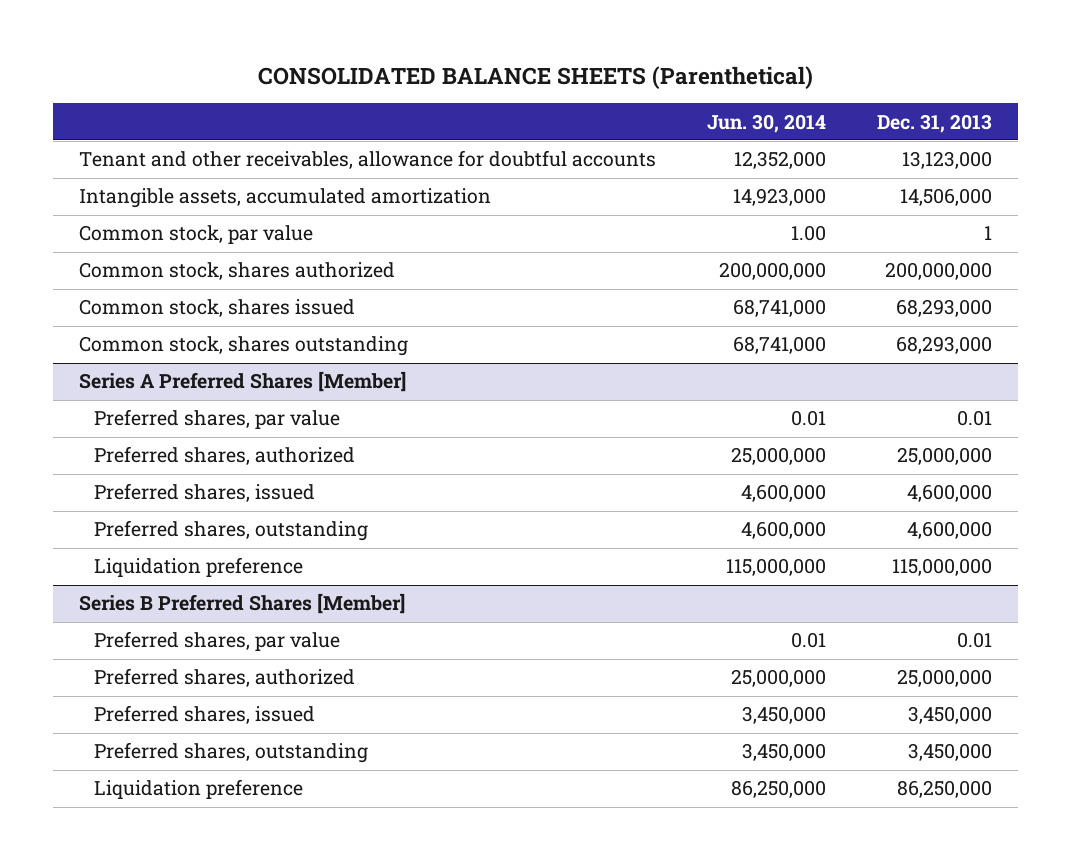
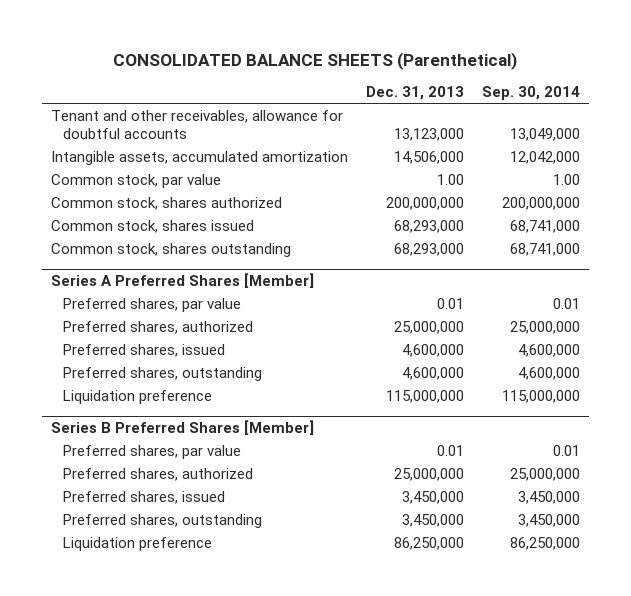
[707,113,827,133] Jun. 30, 2014 -> none
none -> [481,86,580,101] Sep. 30, 2014
[984,226,993,241] 1 -> [436,173,464,185] 1.00

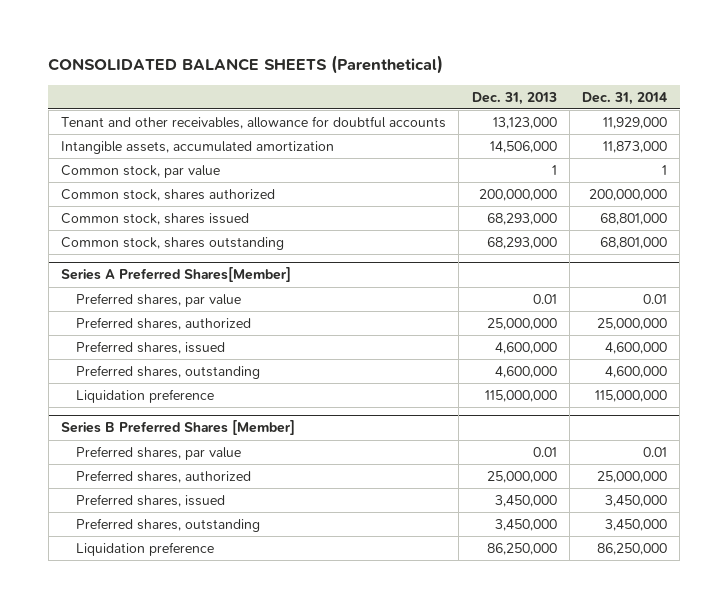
[481,86,580,101] Sep. 30, 2014 -> none
none -> [582,91,668,105] Dec. 31, 2014
[436,173,464,185] 1.00 -> [551,165,557,176] 1
[51,272,315,288] Series A Preferred Shares [Member] -> [61,267,292,283] Series A Preferred Shares[Member]

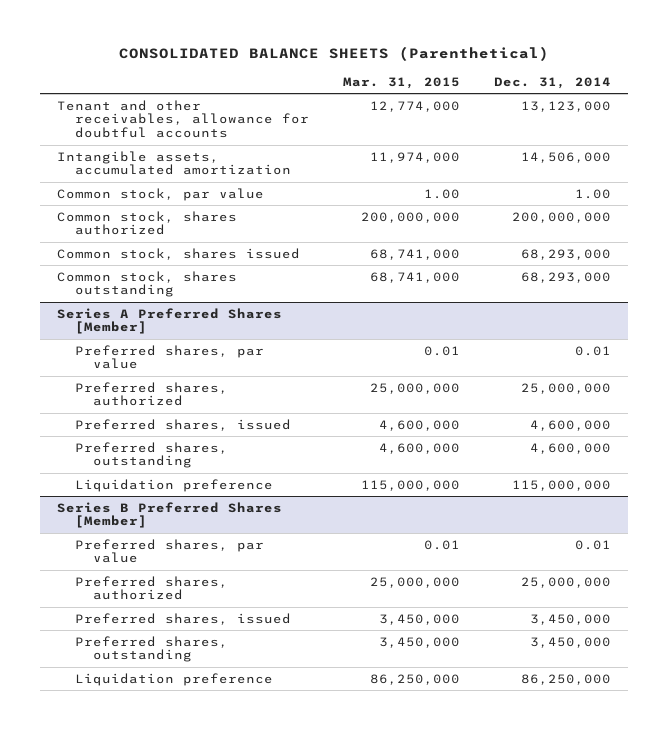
[471,91,557,105] Dec. 31, 2013 -> none
none -> [343,76,461,89] Mar. 31, 2015
[603,117,668,130] 11,929,000 -> [521,100,612,112] 13,123,000
[603,141,668,154] 11,873,000 -> [521,151,612,163] 14,506,000
[662,165,668,176] 1 -> [575,188,612,199] 1.00
[600,213,668,226] 68,801,000 -> [521,248,612,260] 68,293,000
[600,237,668,250] 68,801,000 -> [521,271,612,283] 68,293,000
[61,267,292,283] Series A Preferred Shares[Member] -> [56,307,282,335] Series A Preferred Shares [Member]

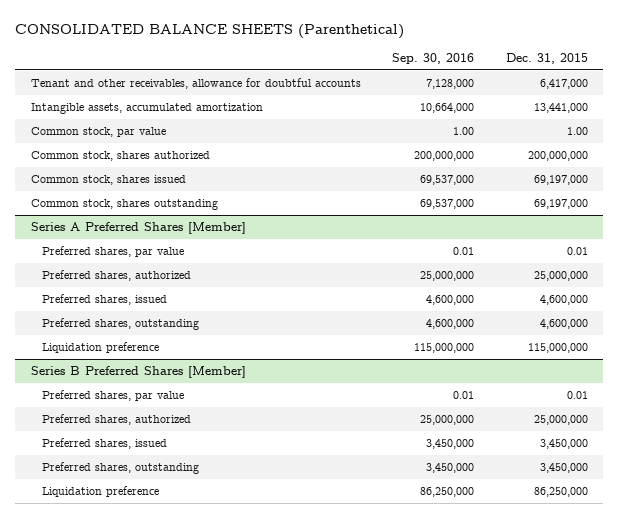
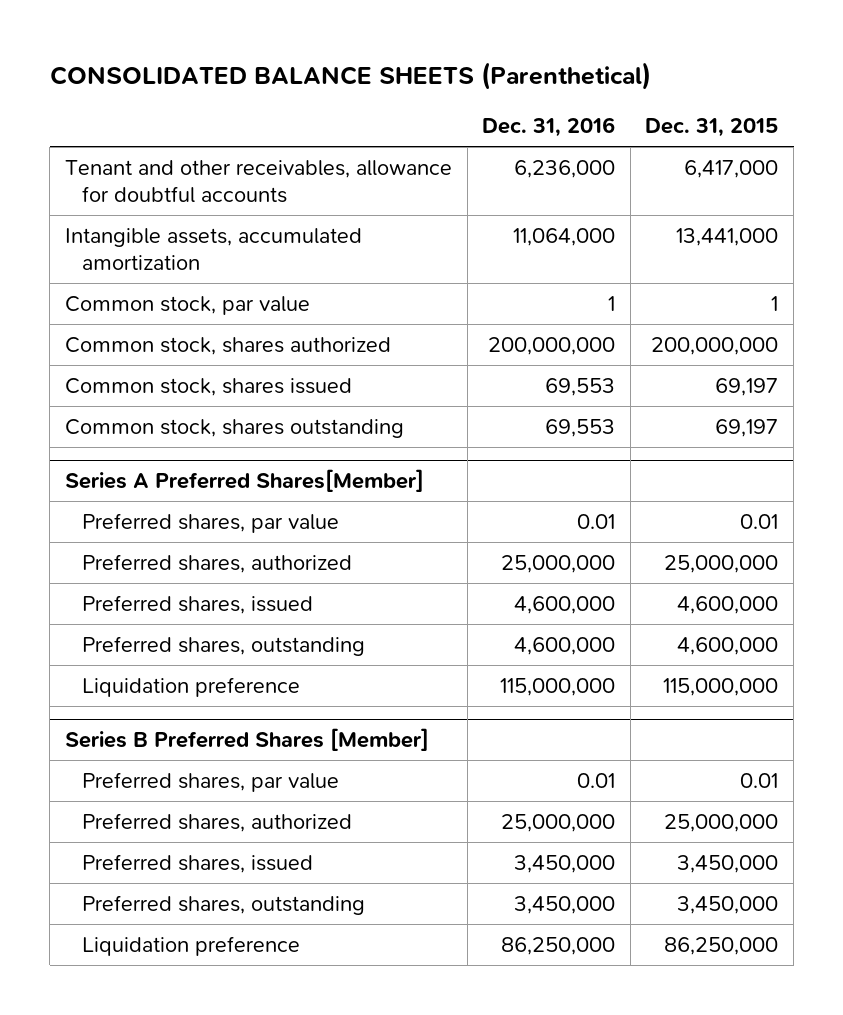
[392,53,475,65] Sep. 30, 2016 -> none
none -> [482,117,616,138] Dec. 31, 2016
[566,127,588,136] 1.00 -> [771,295,779,311] 1
[533,175,588,186] 69,197,000 -> [715,377,779,396] 69,197
[533,199,588,210] 69,197,000 -> [715,418,779,437] 69,197
[30,222,246,235] Series A Preferred Shares [Member] -> [64,469,424,493] Series A Preferred Shares[Member]

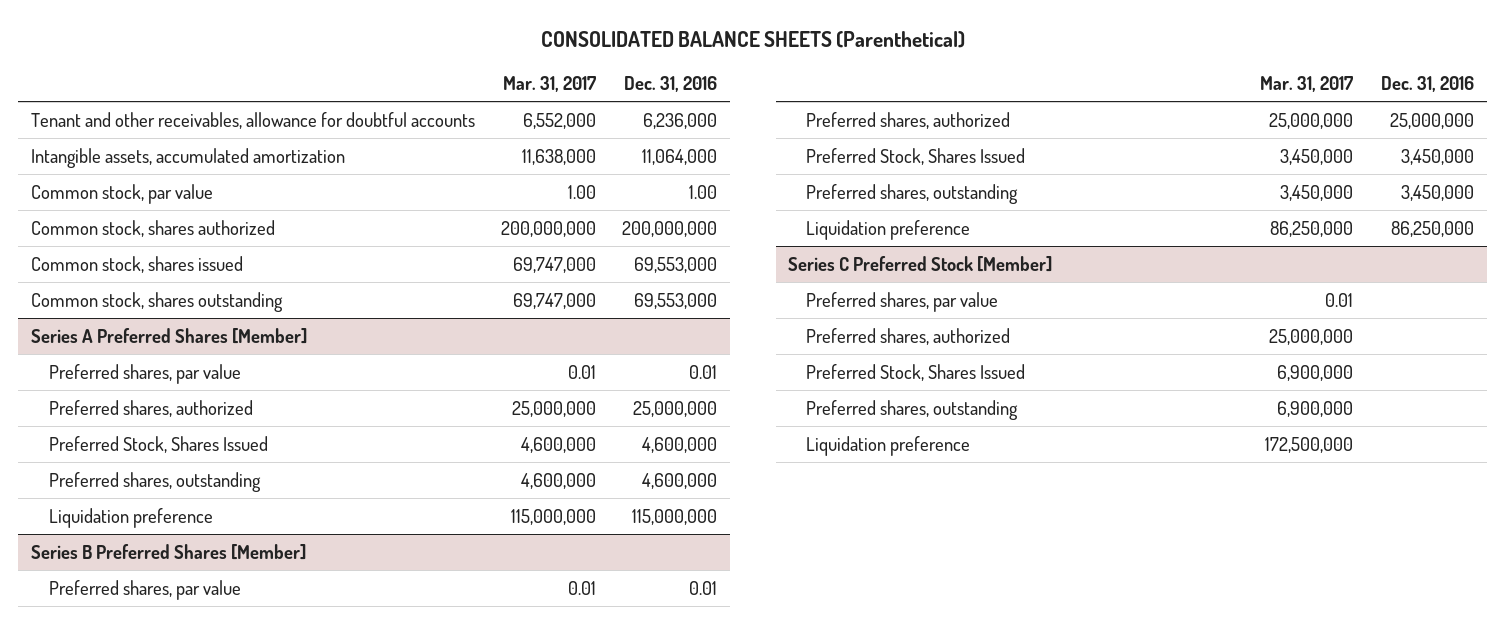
[645,118,779,138] Dec. 31, 2015 -> none
none -> [503,75,597,92] Mar. 31, 2017
[608,295,616,311] 1 -> [688,184,717,199] 1.00
[545,377,616,396] 69,553 -> [633,256,717,273] 69,553,000
[545,418,616,437] 69,553 -> [633,292,717,309] 69,553,000
[64,469,424,493] Series A Preferred Shares[Member] -> [31,327,308,344] Series A Preferred Shares [Member]
[81,594,313,614] Preferred shares, issued -> [48,435,268,453] Preferred Stock, Shares Issued
[81,853,313,873] Preferred shares, issued -> [805,147,1025,165] Preferred Stock, Shares Issued
none -> [788,255,1053,272] Series C Preferred Stock [Member]
none -> [805,291,998,312] Preferred shares, par value
none -> [805,327,1010,345] Preferred shares, authorized
none -> [805,363,1025,381] Preferred Stock, Shares Issued
none -> [805,399,1018,420] Preferred shares, outstanding
none -> [805,435,970,456] Liquidation preference

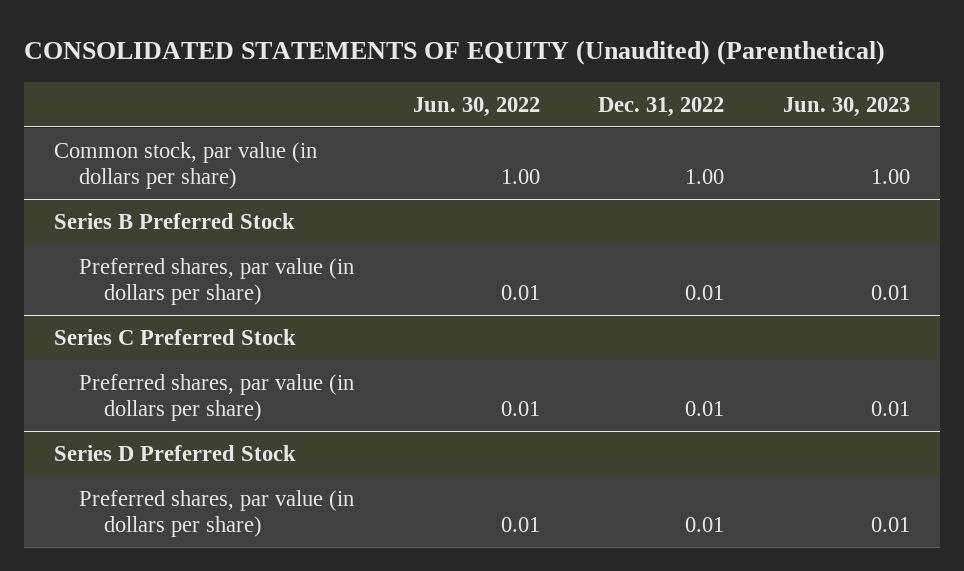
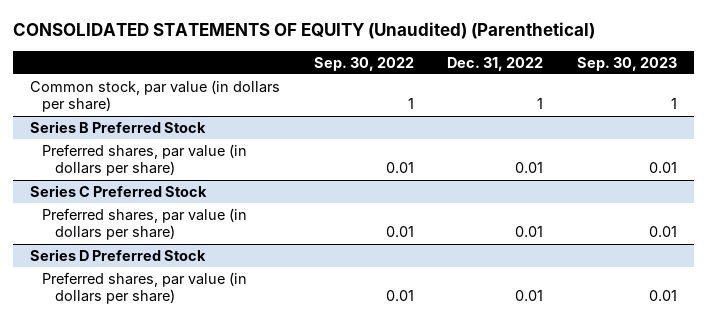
[412,96,540,117] Jun. 30, 2022 -> none
[783,96,911,117] Jun. 30, 2023 -> none
none -> [313,56,414,71] Sep. 30, 2022
none -> [577,56,678,71] Sep. 30, 2023
[685,169,725,185] 1.00 -> [537,98,544,110] 1

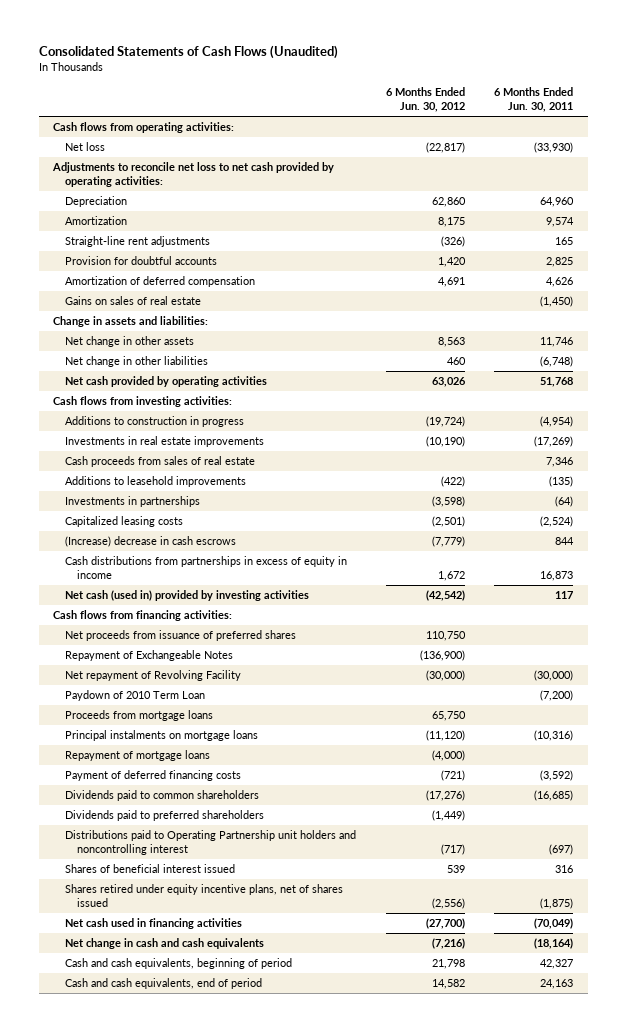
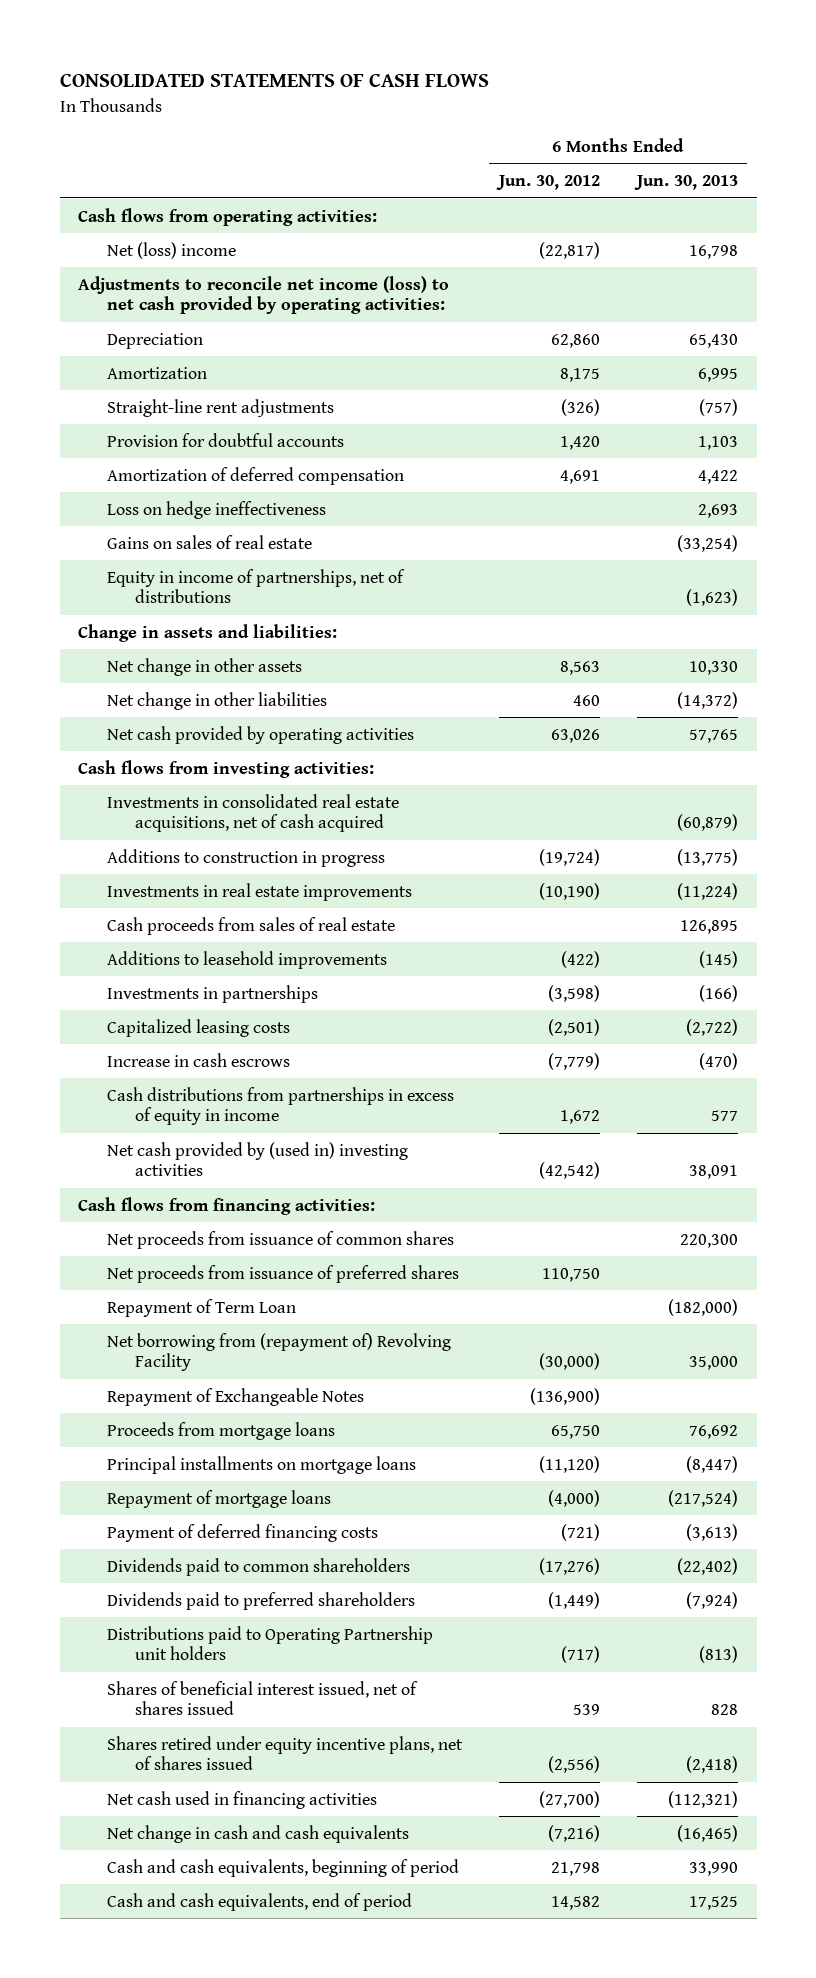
[38,44,338,59] Consolidated Statements of Cash Flows (Unaudited) -> [59,74,489,88] CONSOLIDATED STATEMENTS OF CASH FLOWS
[494,87,574,113] 6 Months Ended Jun. 30, 2011 -> none
none -> [634,175,739,191] Jun. 30, 2013
[65,142,106,152] Net loss -> [106,241,236,259] Net (loss) income
[52,162,335,187] Adjustments to reconcile net loss to net cash provided by operating activities: -> [78,275,450,315] Adjustments to reconcile net income (loss) to net cash provided by operating activities:
none -> [106,500,326,519] Loss on hedge ineffectiveness
none -> [106,568,405,604] Equity in income of partnerships, net of distributions
none -> [106,793,399,833] Investments in consolidated real estate acquisitions, net of cash acquired
[65,536,237,548] (Increase) decrease in cash escrows -> [106,1052,290,1067] Increase in cash escrows
[65,590,310,602] Net cash (used in) provided by investing activities -> [106,1141,408,1177] Net cash provided by (used in) investing activities
none -> [106,1230,454,1249] Net proceeds from issuance of common shares
none -> [106,1298,296,1317] Repayment of Term Loan
none -> [106,1332,451,1372] Net borrowing from (repayment of) Revolving Facility
[65,670,242,682] Net repayment of Revolving Facility -> none
[65,690,206,702] Paydown of 2010 Term Loan -> none
[65,730,259,742] Principal instalments on mortgage loans -> [106,1455,416,1474] Principal installments on mortgage loans
[65,830,357,855] Distributions paid to Operating Partnership unit holders and noncontrolling interest -> [106,1625,433,1661] Distributions paid to Operating Partnership unit holders
[65,864,236,874] Shares of beneficial interest issued -> [106,1680,418,1716] Shares of beneficial interest issued, net of shares issued

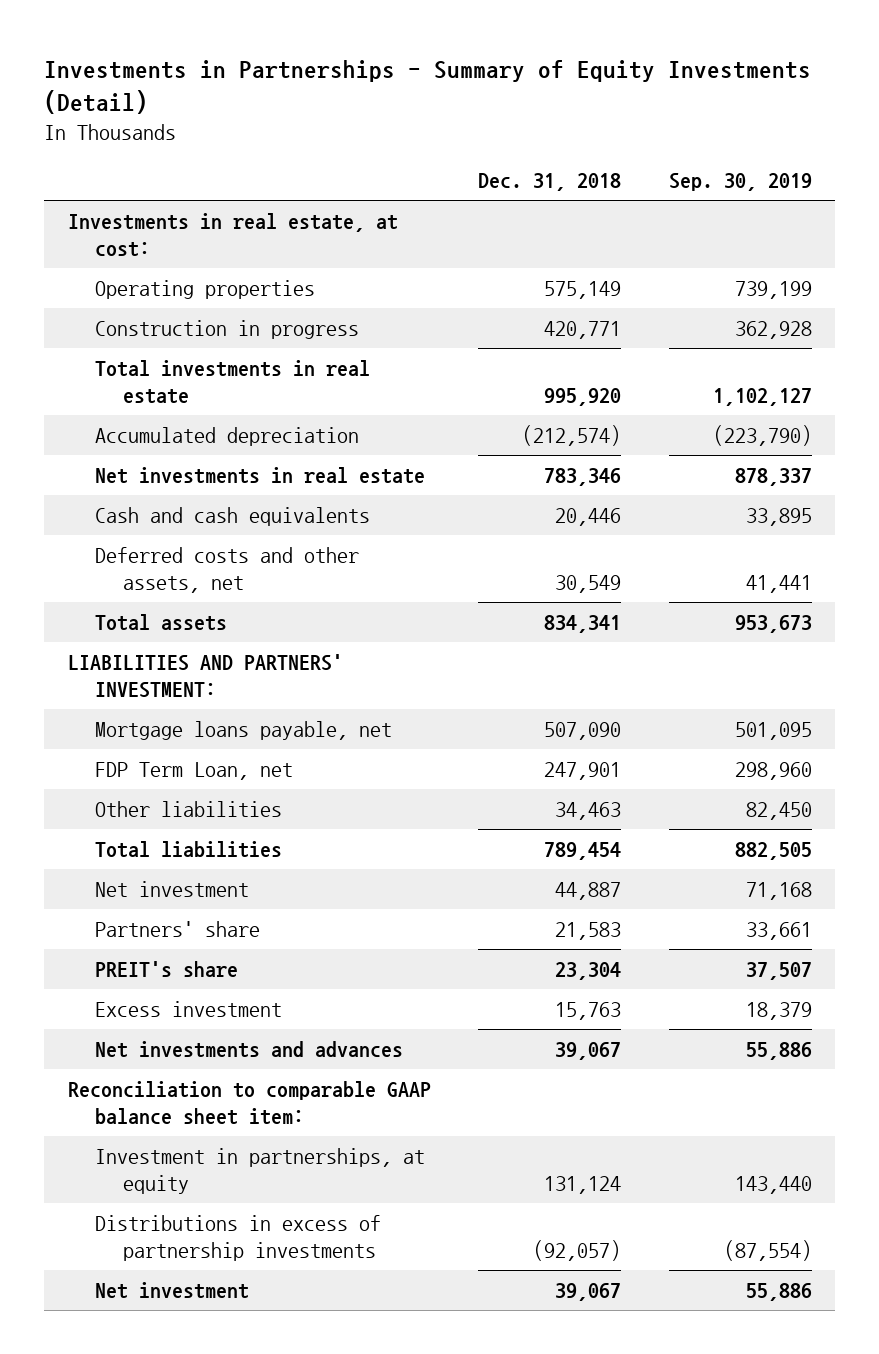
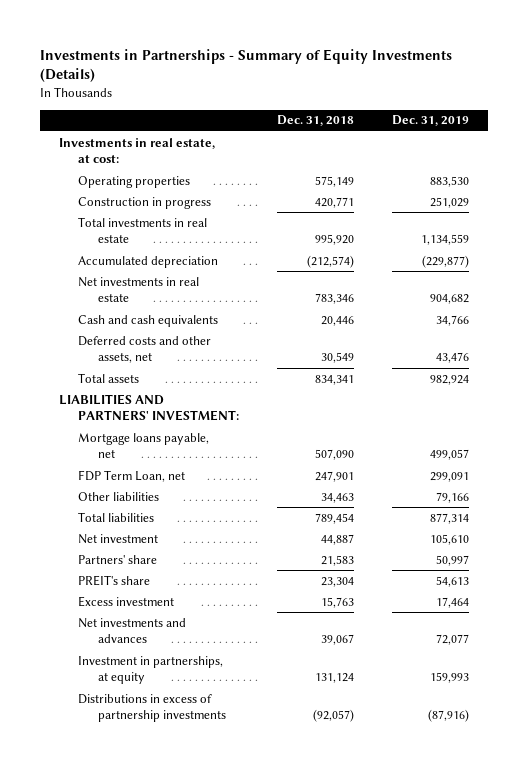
[43,60,811,115] Investments in Partnerships - Summary of Equity Investments (Detail) -> [39,48,452,83] Investments in Partnerships - Summary of Equity Investments (Details)
[668,172,812,191] Sep. 30, 2019 -> none
none -> [391,115,469,127] Dec. 31, 2019
[67,1080,431,1125] Reconciliation to comparable GAAP balance sheet item: -> none
[95,1281,250,1299] Net investment -> none

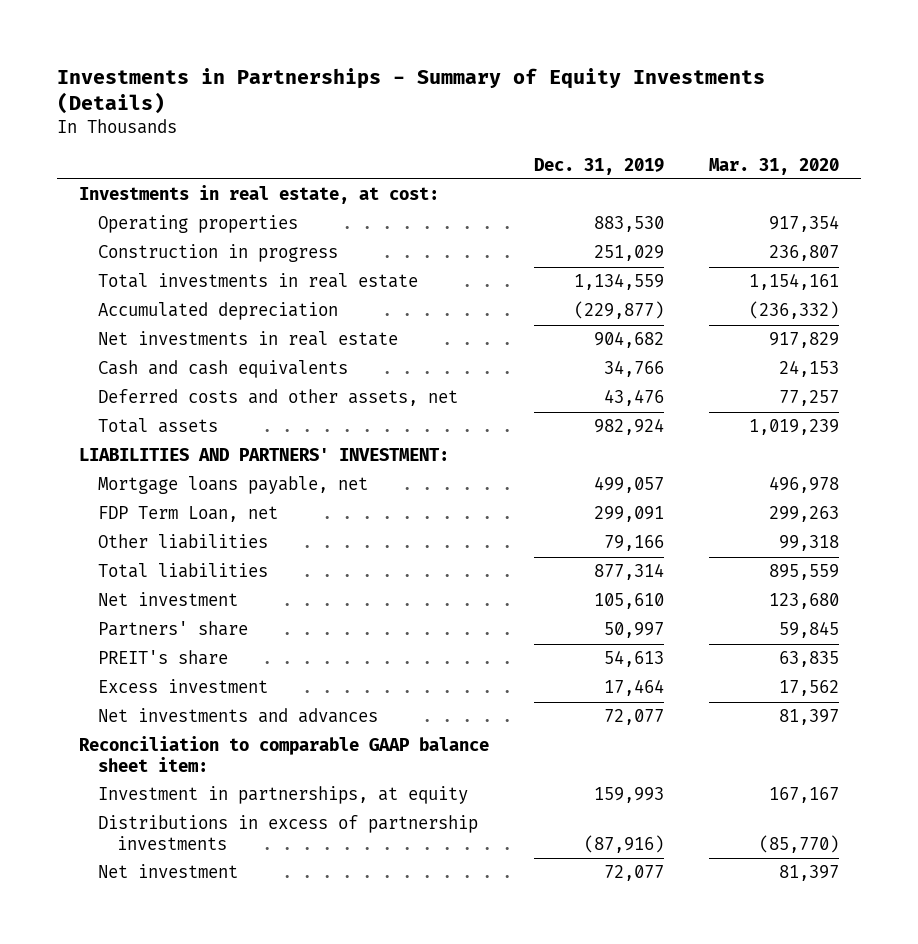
[277,115,355,127] Dec. 31, 2018 -> none
none -> [708,157,839,175] Mar. 31, 2020
none -> [79,736,490,772] Reconciliation to comparable GAAP balance sheet item:
none -> [98,864,239,879] Net investment

